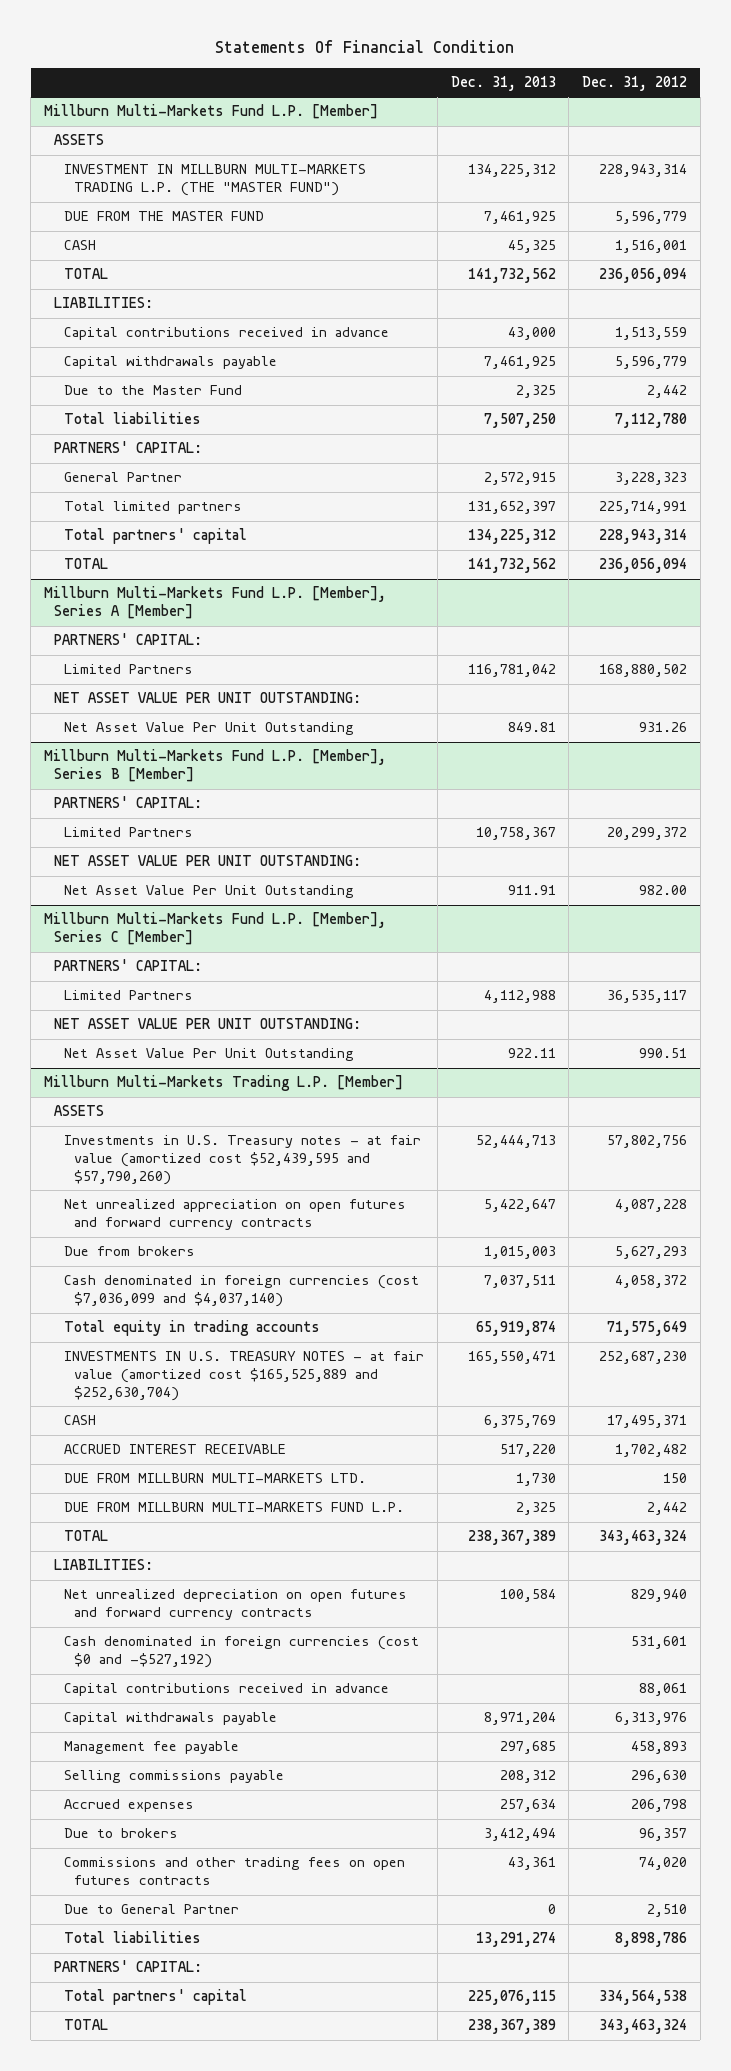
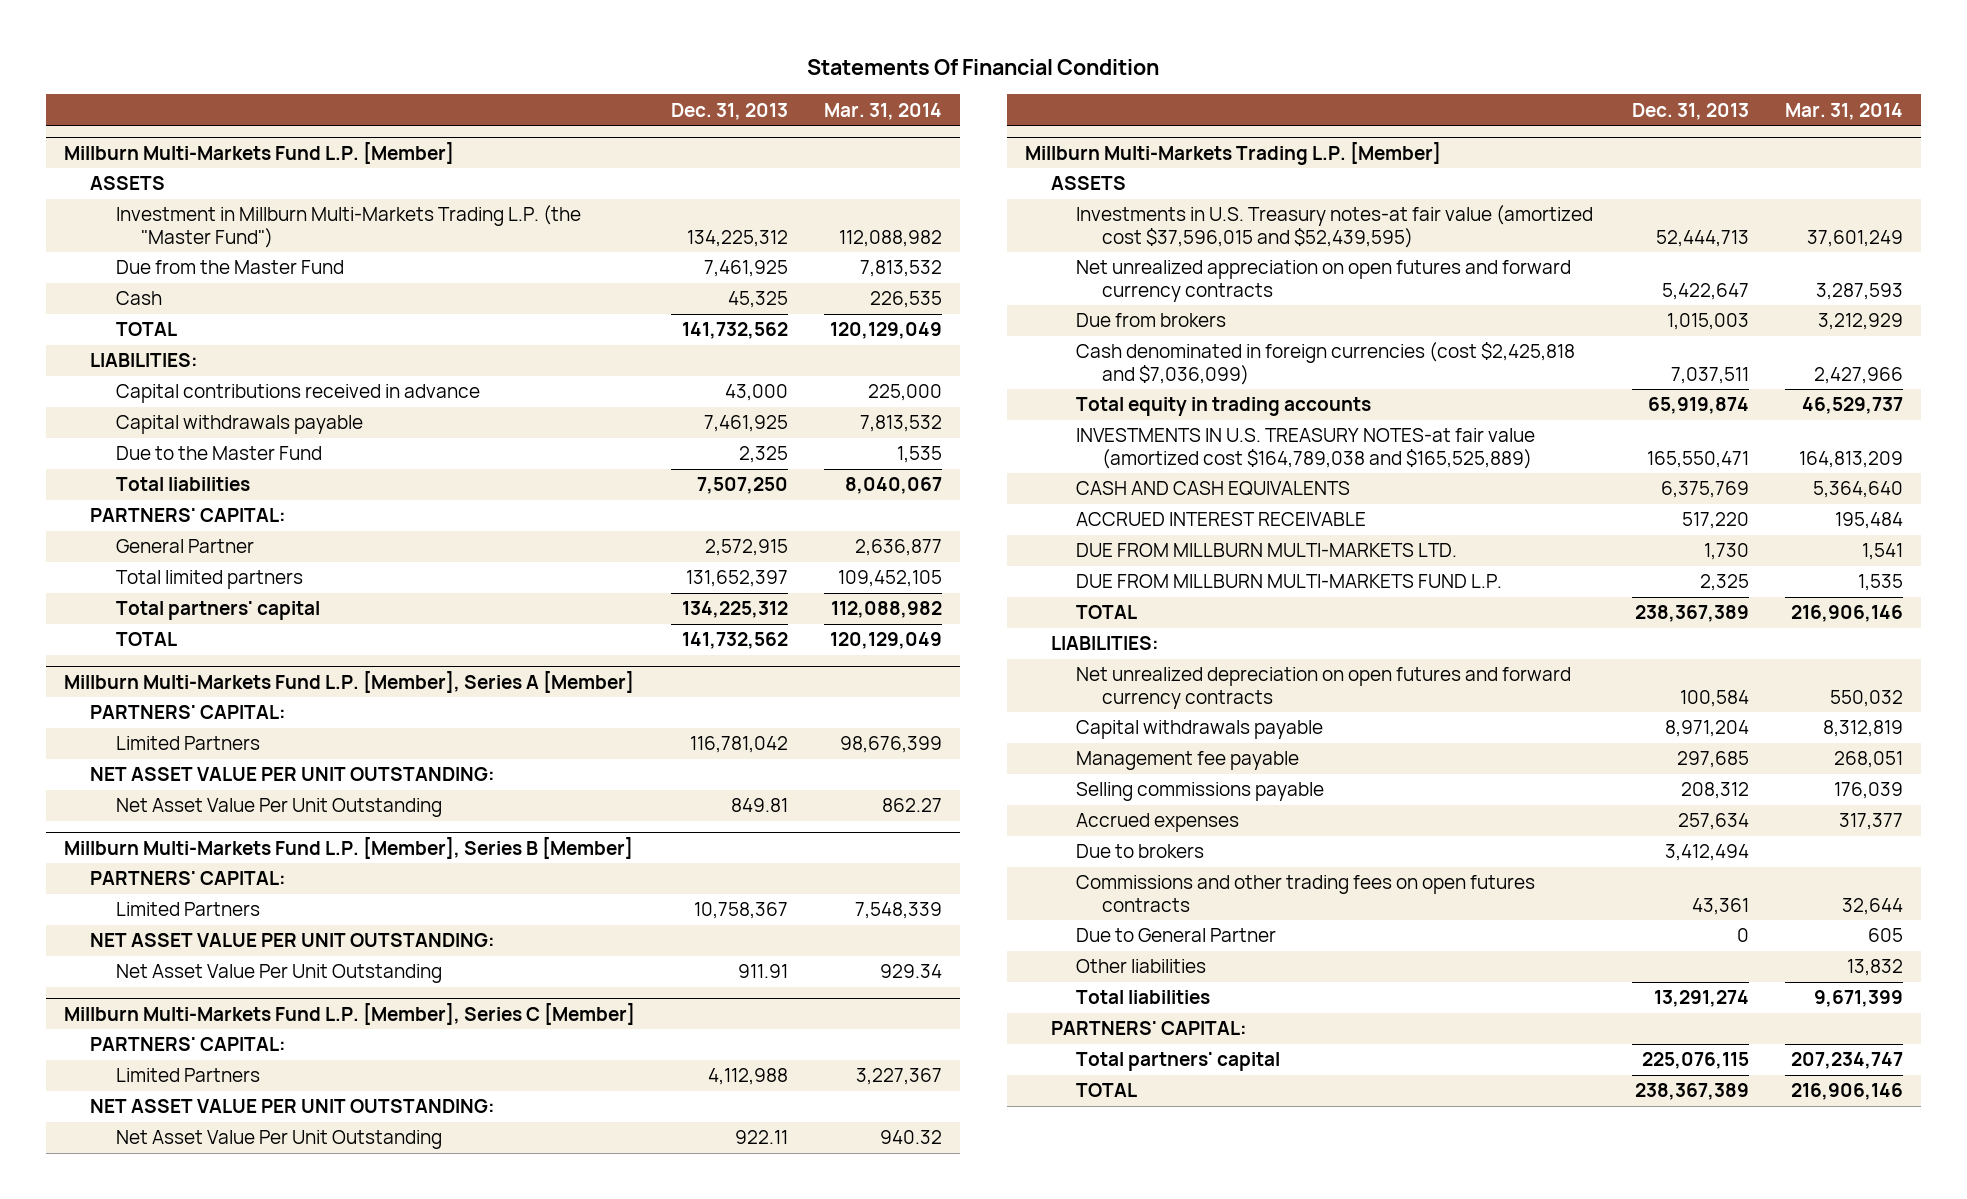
[581,75,687,91] Dec. 31, 2012 -> none
none -> [824,102,943,120] Mar. 31, 2014
[64,164,367,197] INVESTMENT IN MILLBURN MULTI-MARKETS TRADING L.P. (THE "MASTER FUND") -> [115,205,581,248] Investment in Millburn Multi-Markets Trading L.P. (the "Master Fund")
[64,211,265,222] DUE FROM THE MASTER FUND -> [115,260,344,275] Due from the Master Fund
[64,240,97,251] CASH -> [115,291,162,306] Cash
[64,1135,422,1186] Investments in U.S. Treasury notes - at fair value (amortized cost $52,439,595 and $57,790,260) -> [1076,205,1594,248] Investments in U.S. Treasury notes-at fair value (amortized cost $37,596,015 and $52,439,595)
[64,1275,420,1308] Cash denominated in foreign currencies (cost $7,036,099 and $4,037,140) -> [1076,342,1576,385] Cash denominated in foreign currencies (cost $2,425,818 and $7,036,099)
[64,1351,425,1402] INVESTMENTS IN U.S. TREASURY NOTES - at fair value (amortized cost $165,525,889 and $252,630,704) -> [1076,428,1536,469] INVESTMENTS IN U.S. TREASURY NOTES-at fair value (amortized cost $164,789,038 and $165,525,889)
[64,1415,97,1426] CASH -> [1076,481,1351,497] CASH AND CASH EQUIVALENTS
[64,1636,420,1669] Cash denominated in foreign currencies (cost $0 and -$527,192) -> none
[64,1683,390,1697] Capital contributions received in advance -> none
none -> [1076,959,1207,974] Other liabilities

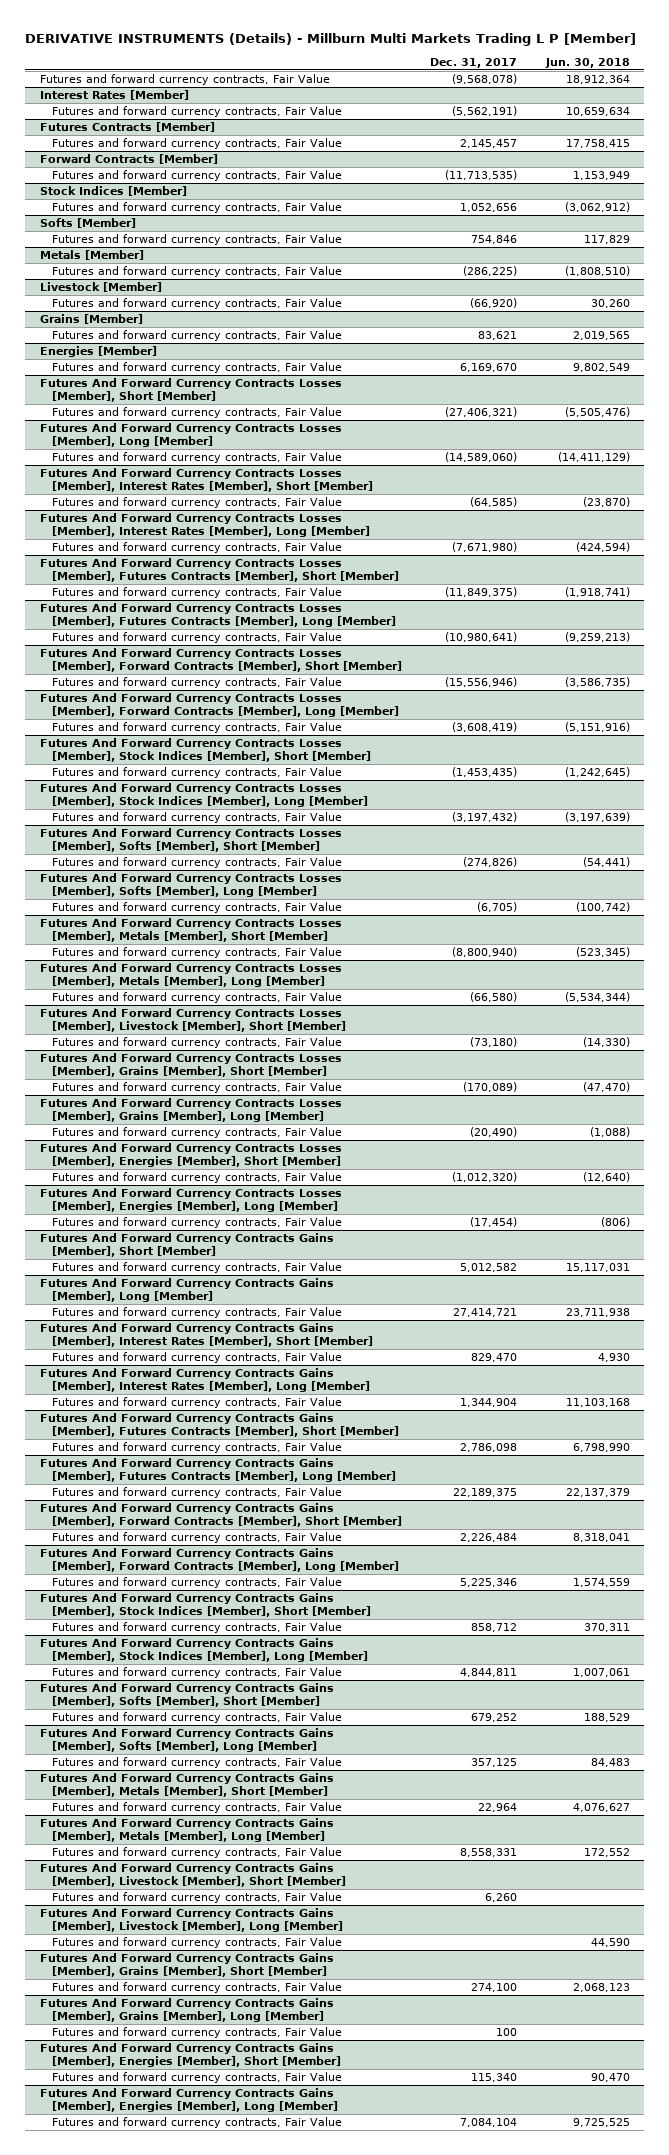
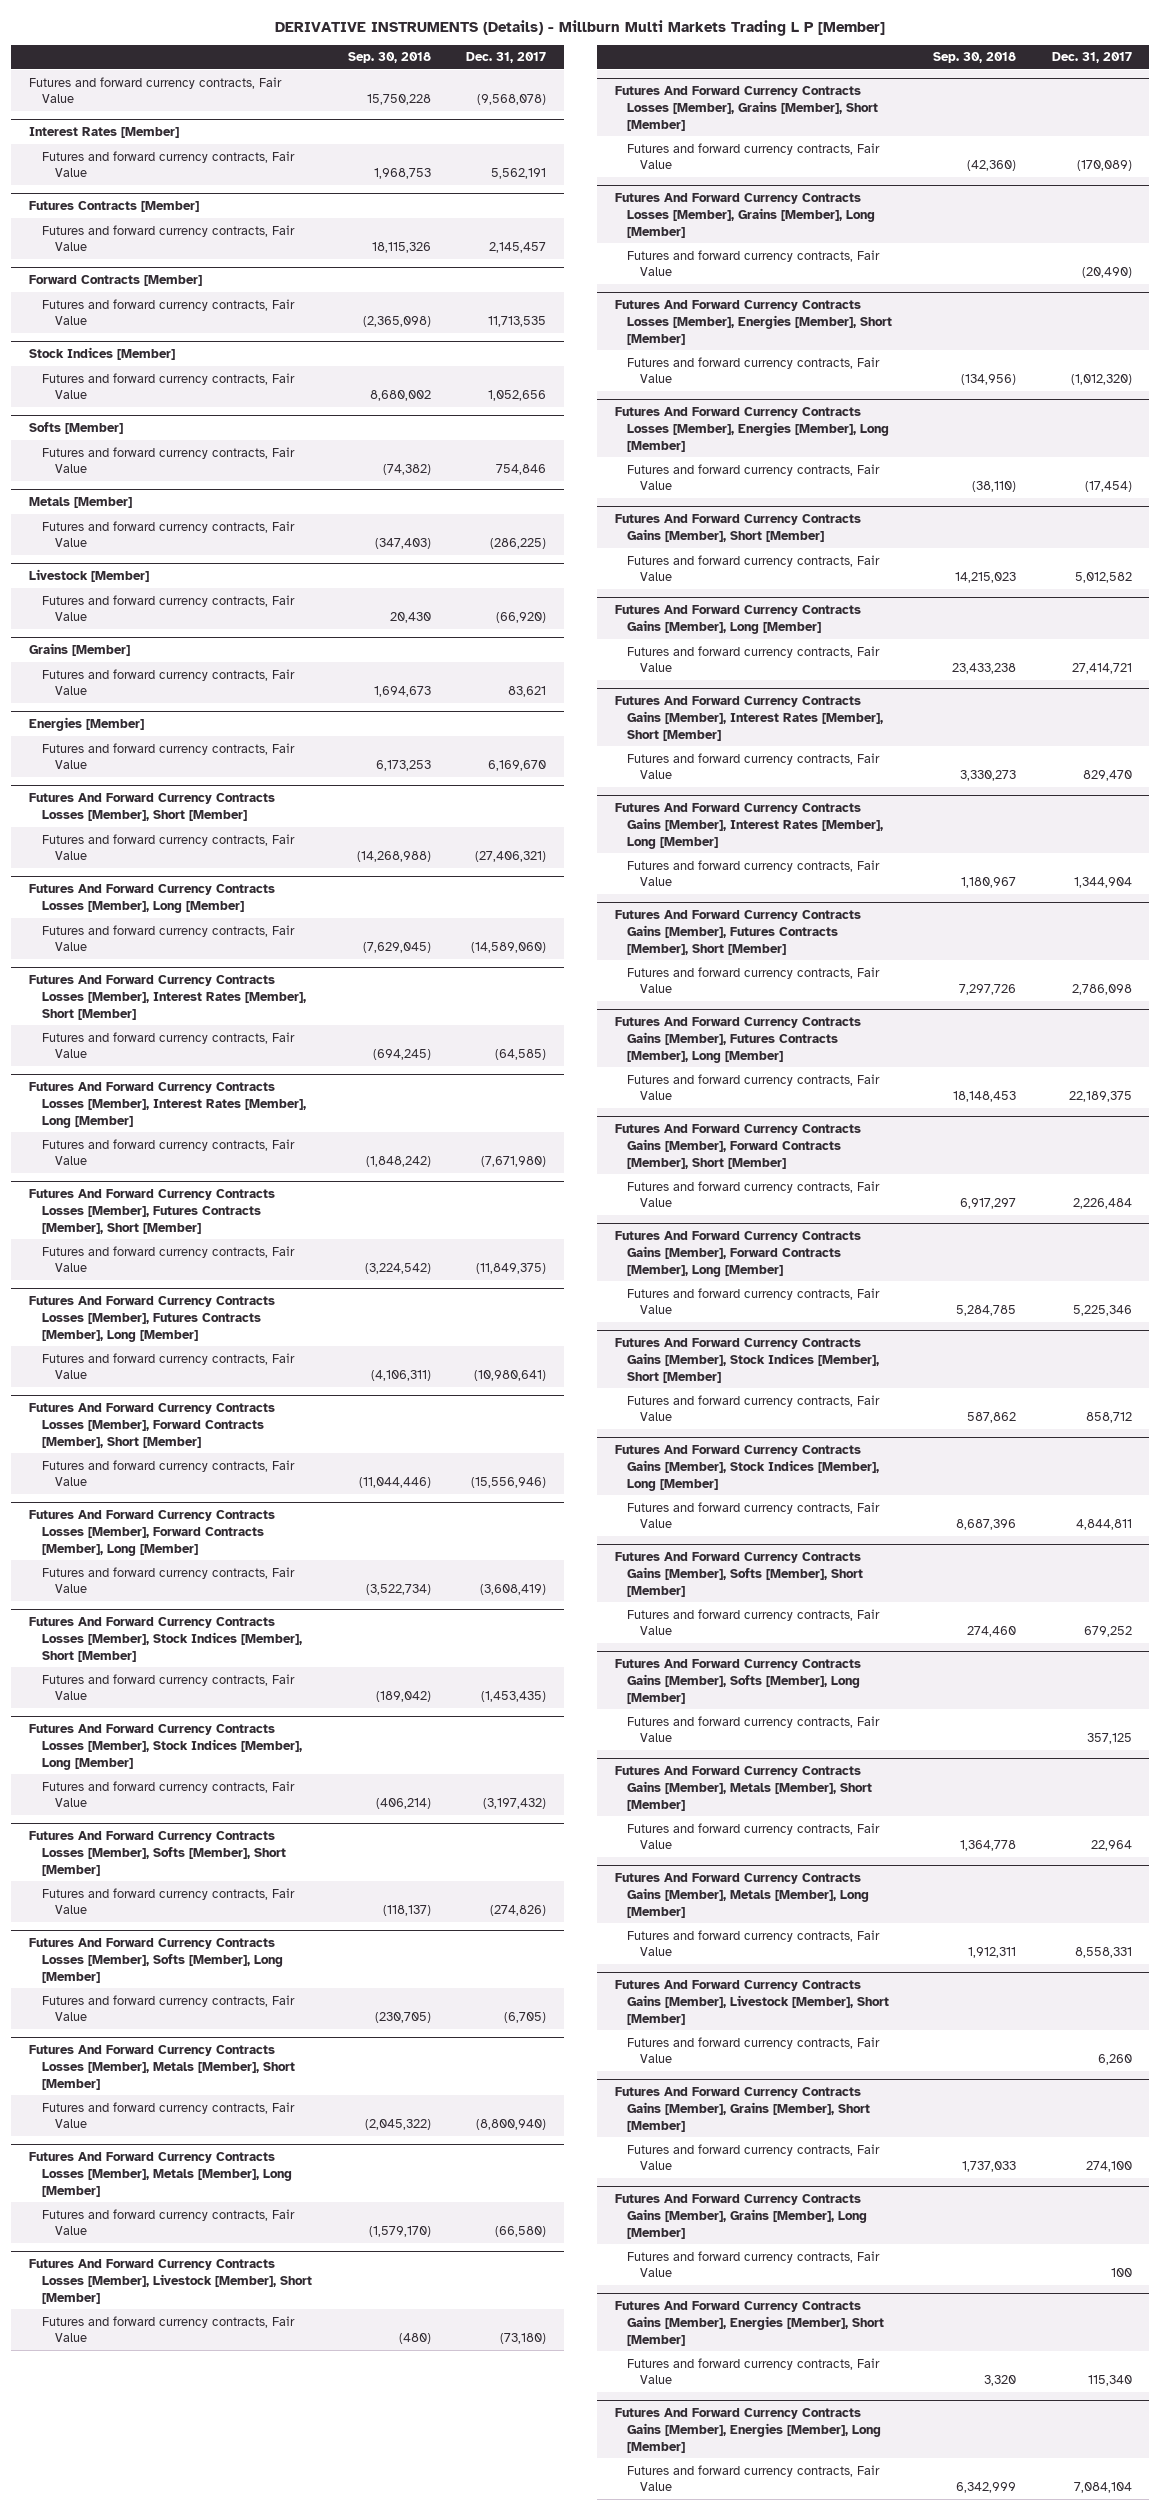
[544,57,630,68] Jun. 30, 2018 -> none
none -> [347,52,431,64] Sep. 30, 2018
[452,106,518,117] (5,562,191) -> [491,168,547,180] 5,562,191
[445,170,518,181] (11,713,535) -> [488,316,547,328] 11,713,535
[39,1908,344,1933] Futures And Forward Currency Contracts Gains [Member], Livestock [Member], Long [Member] -> none
[52,1937,343,1949] Futures and forward currency contracts, Fair Value -> none

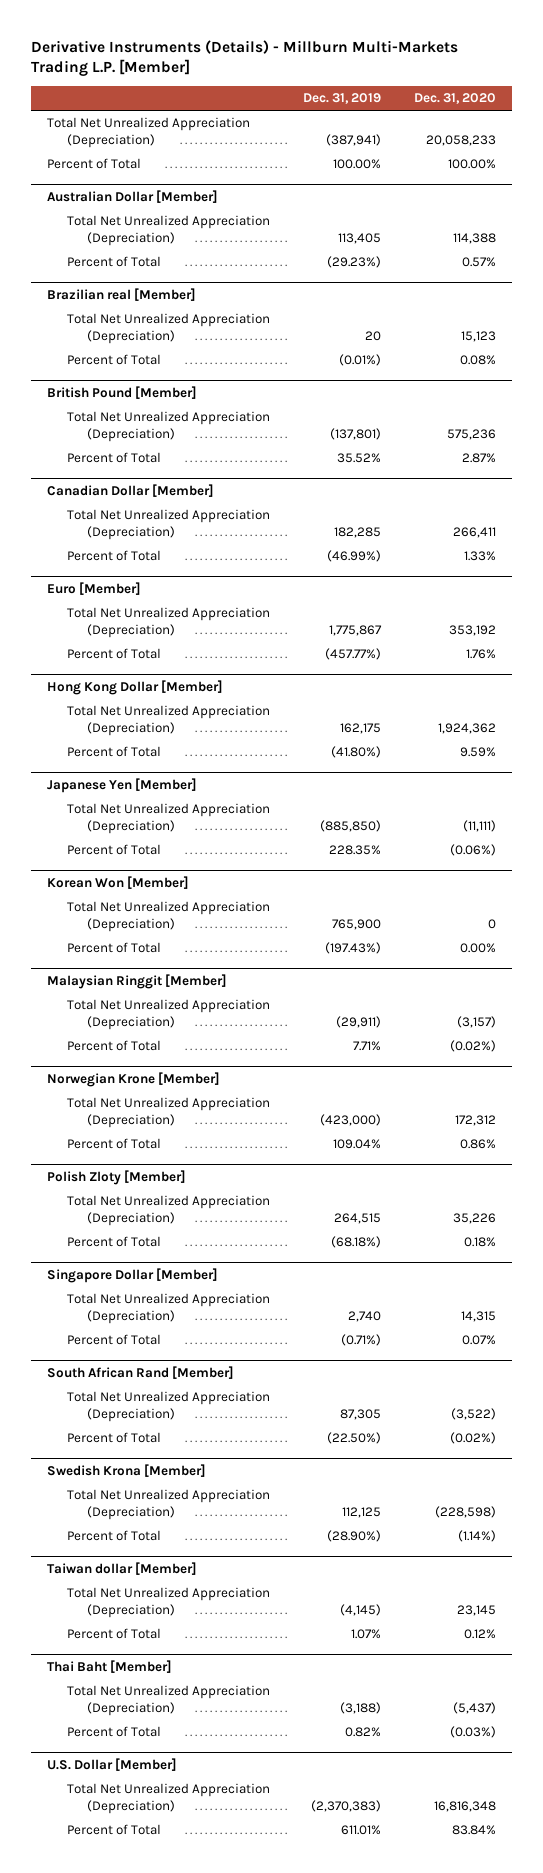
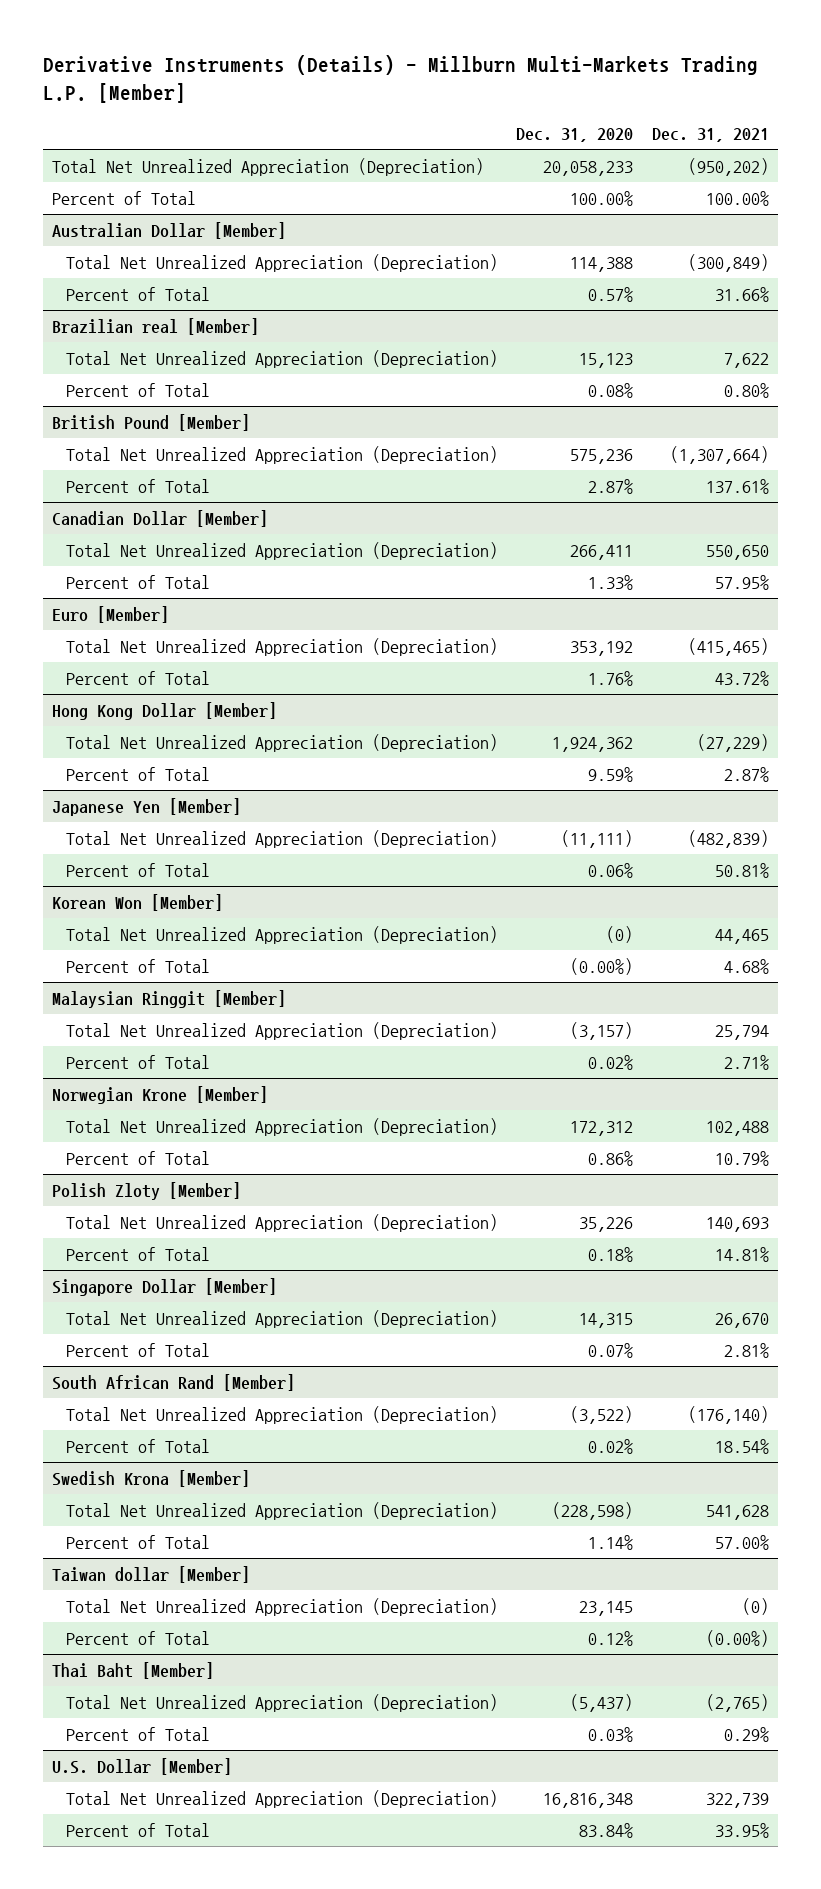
[302,93,381,105] Dec. 31, 2019 -> none
none -> [651,128,769,143] Dec. 31, 2021
[449,844,496,857] (0.06%) -> [588,862,634,878] 0.06%
[487,919,496,930] 0 -> [606,925,634,943] (0)
[459,943,496,954] 0.00% -> [570,957,634,975] (0.00%)
[449,1040,496,1053] (0.02%) -> [588,1054,634,1070] 0.02%
[449,1432,496,1445] (0.02%) -> [588,1438,634,1454] 0.02%
[457,1530,496,1543] (1.14%) -> [588,1534,634,1550] 1.14%
[449,1726,496,1739] (0.03%) -> [588,1726,634,1742] 0.03%

